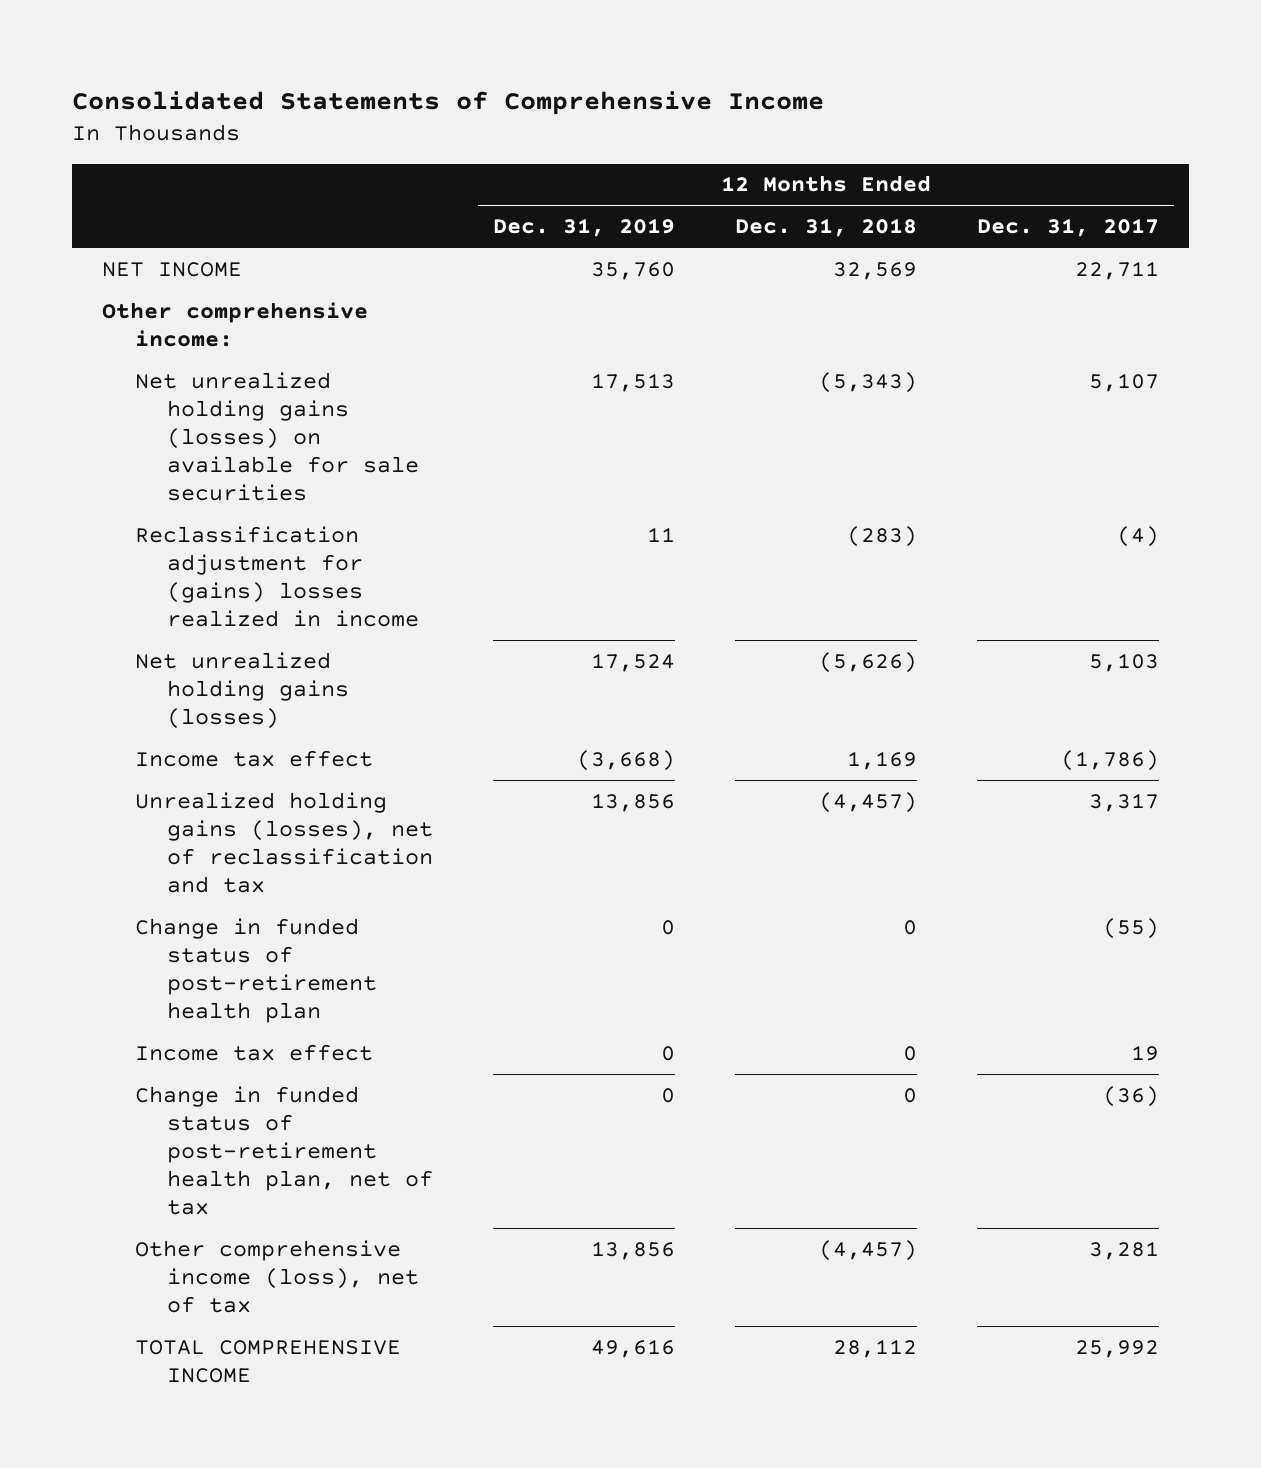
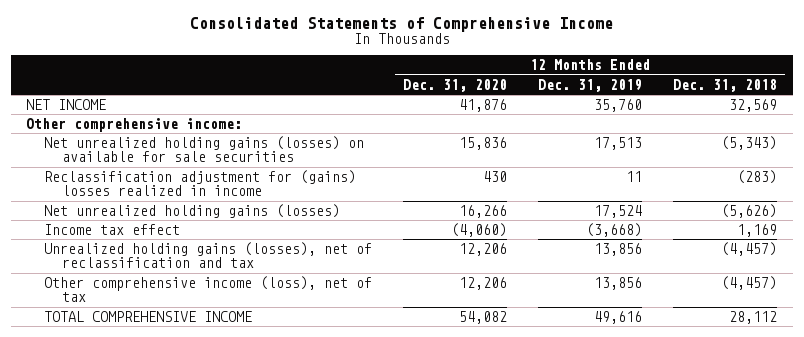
[976,218,1159,238] Dec. 31, 2017 -> none
none -> [403,78,508,92] Dec. 31, 2020
[134,917,378,1023] Change in funded status of post-retirement health plan -> none
[134,1043,373,1061] Income tax effect -> none
[134,1085,434,1215] Change in funded status of post-retirement health plan, net of tax -> none

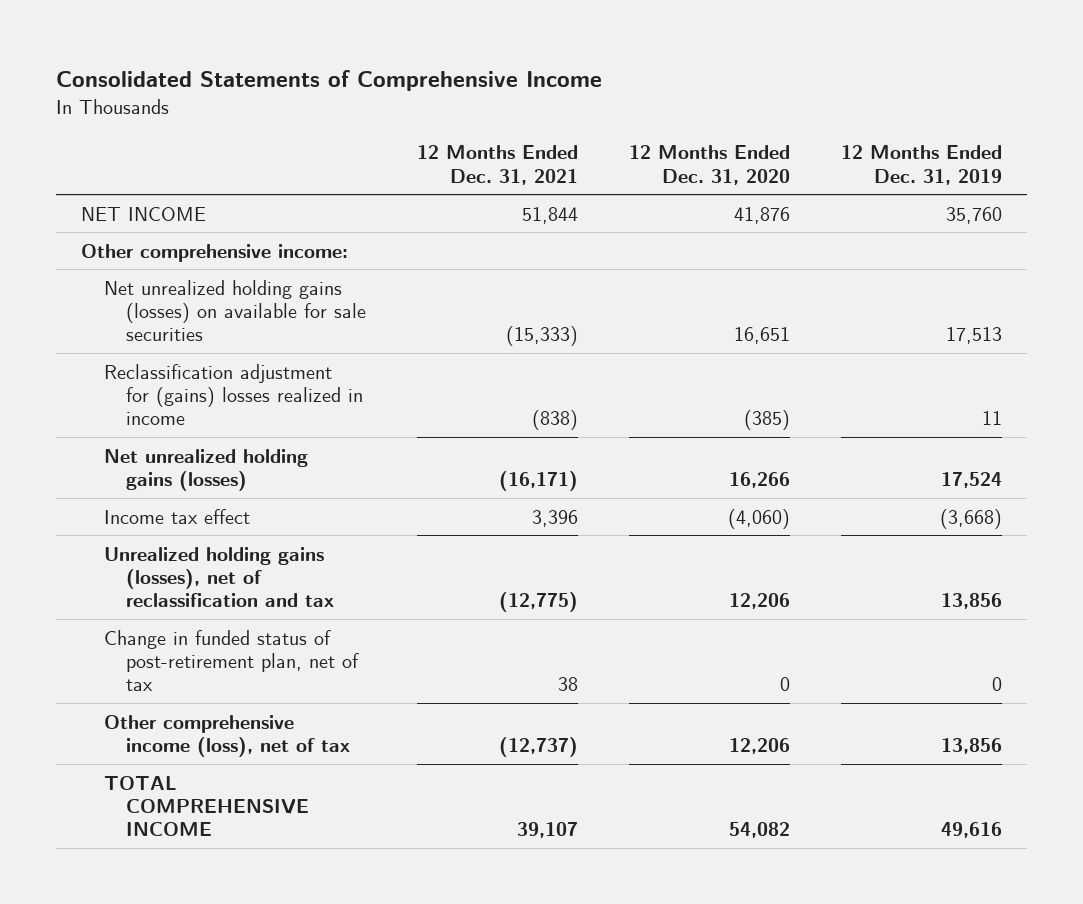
[673,78,778,92] Dec. 31, 2018 -> none
none -> [416,145,578,185] 12 Months Ended Dec. 31, 2021
[459,136,508,150] 15,836 -> [733,327,790,345] 16,651
[483,170,508,182] 430 -> [743,410,790,431] (385)
none -> [103,629,359,692] Change in funded status of post-retirement plan, net of tax

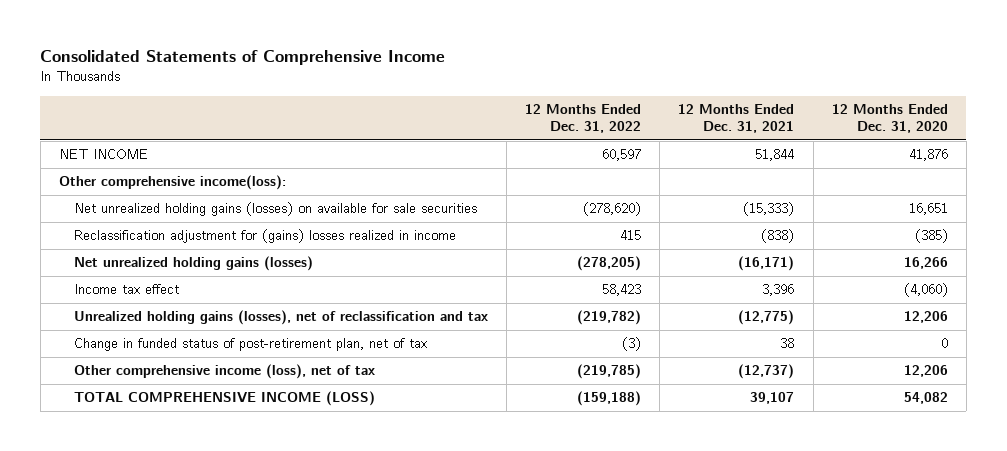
[840,145,1002,185] 12 Months Ended Dec. 31, 2019 -> none
none -> [525,103,642,133] 12 Months Ended Dec. 31, 2022
[81,243,349,262] Other comprehensive income: -> [58,175,286,191] Other comprehensive income(loss):
[103,775,309,837] TOTAL COMPREHENSIVE INCOME -> [74,391,376,407] TOTAL COMPREHENSIVE INCOME (LOSS)

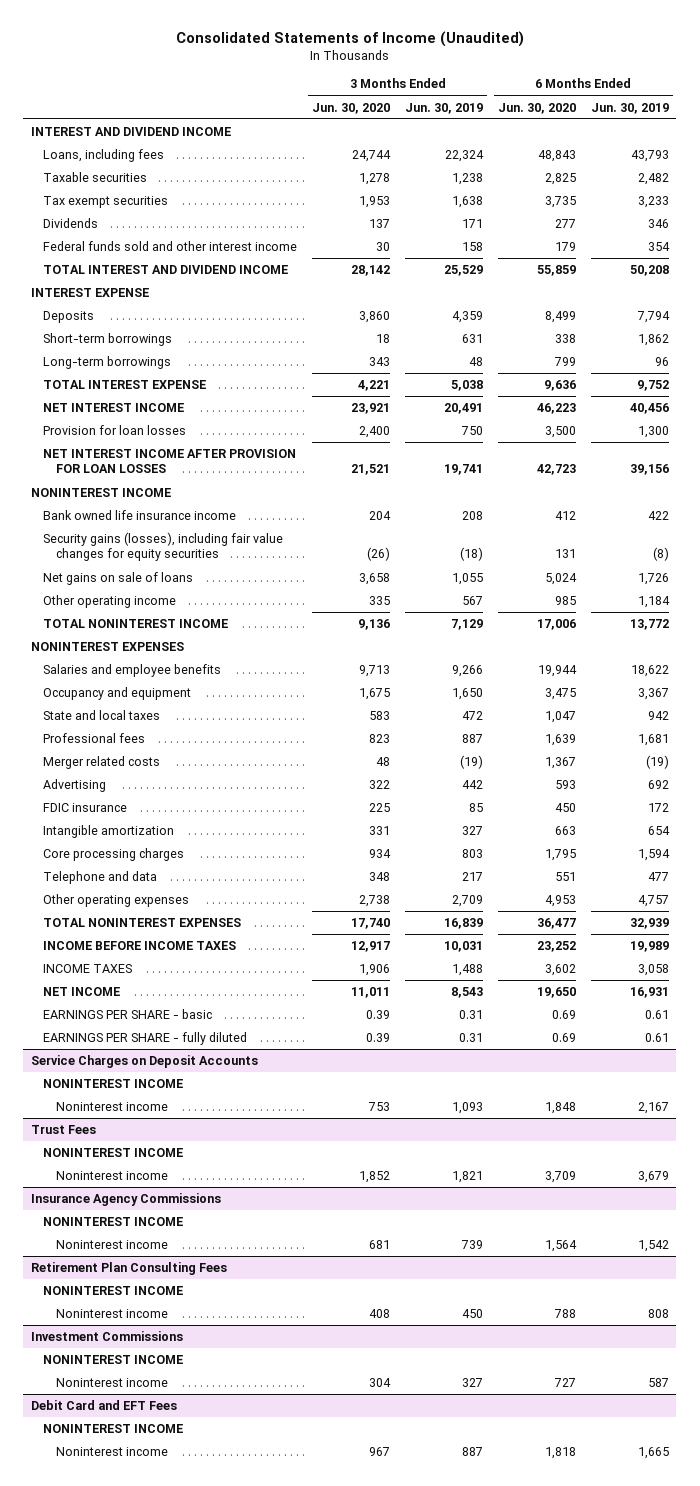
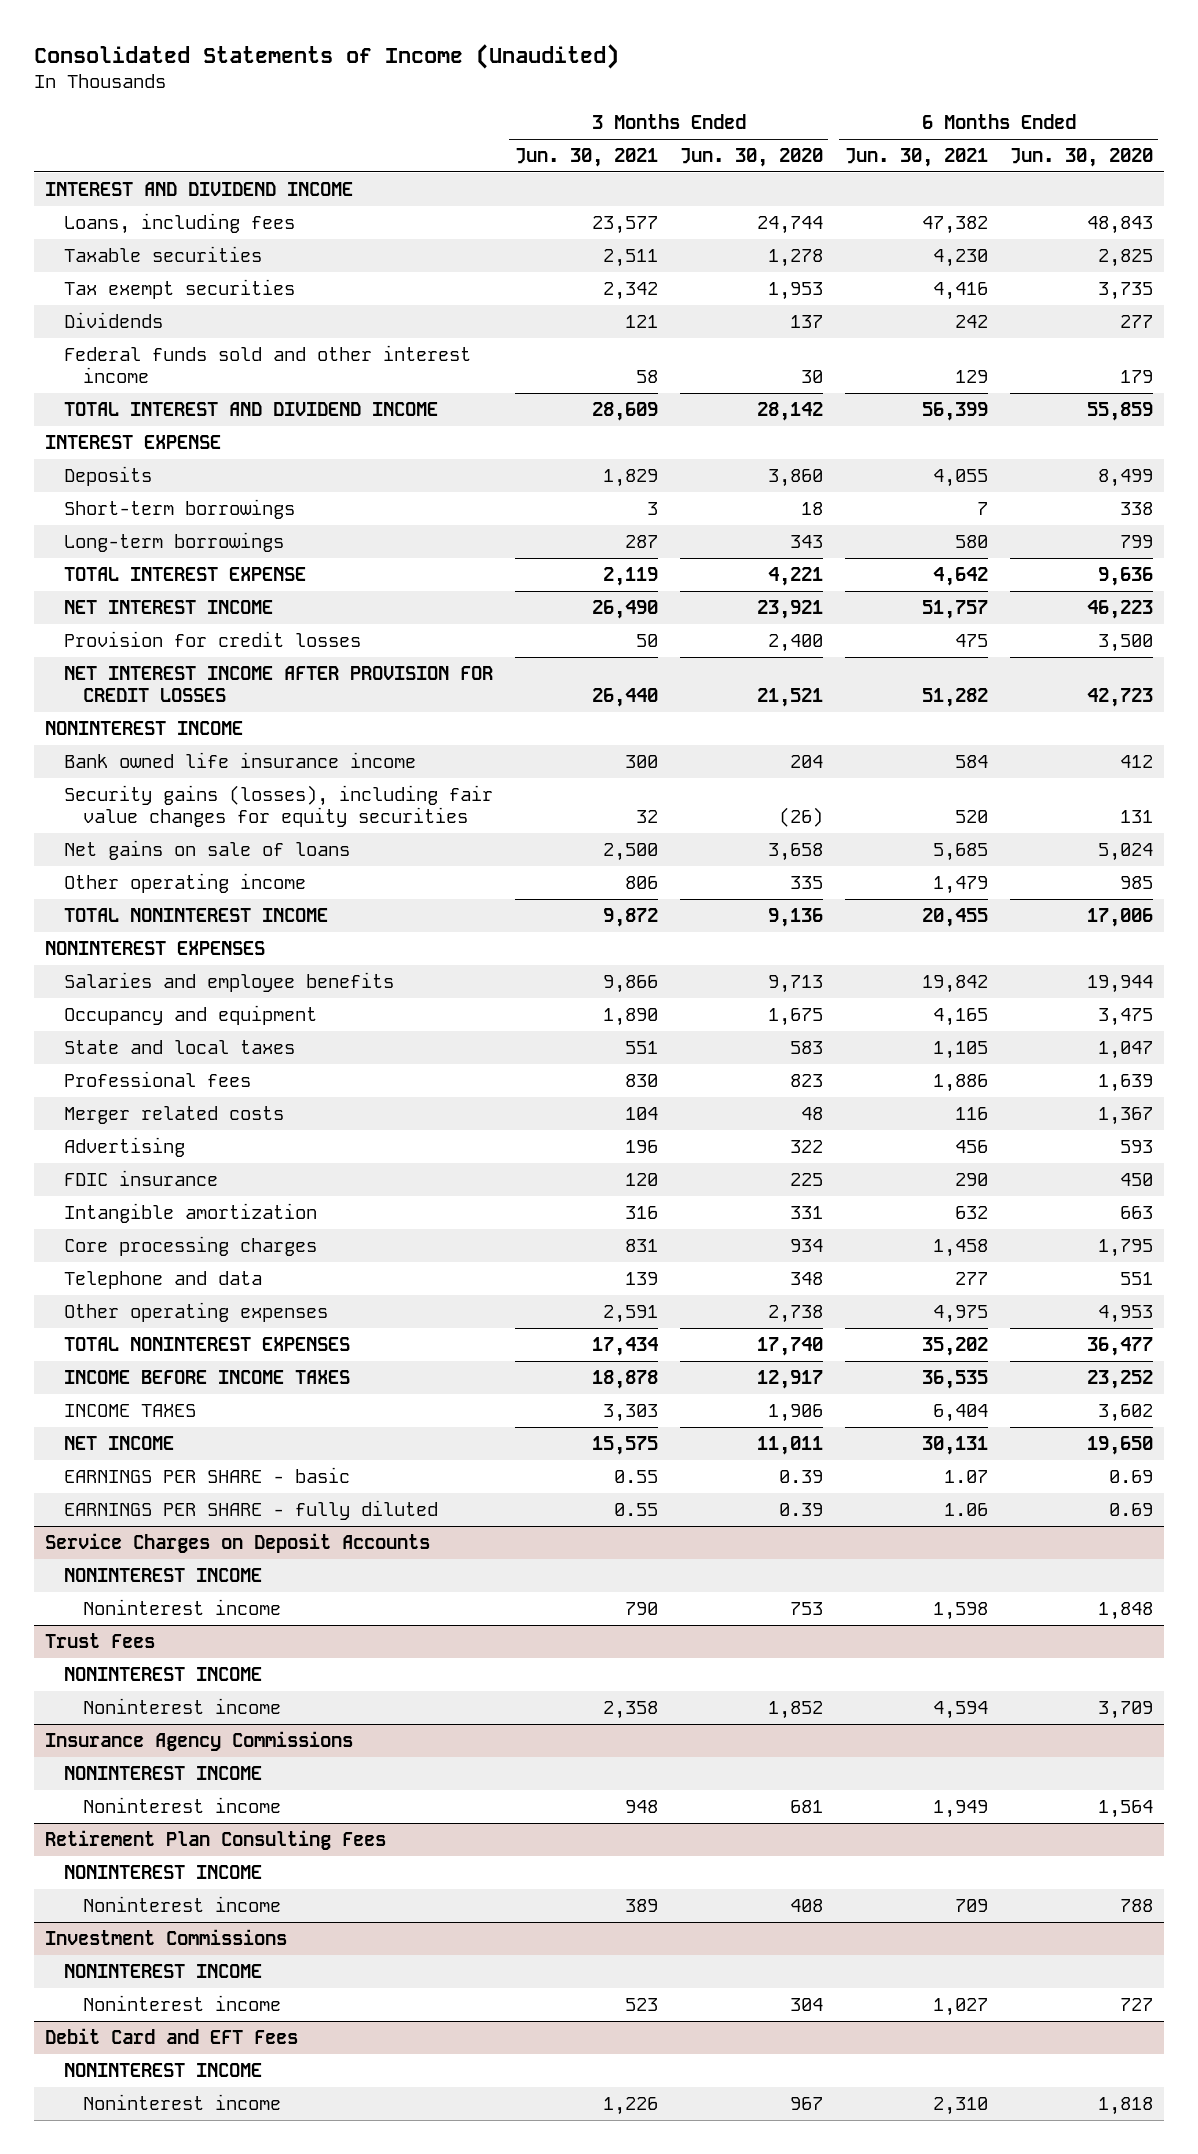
[405,102,484,114] Jun. 30, 2019 -> none
[590,102,669,114] Jun. 30, 2019 -> none
none -> [514,148,658,168] Jun. 30, 2021
none -> [844,148,988,168] Jun. 30, 2021
[43,425,187,436] Provision for loan losses -> [63,630,361,647] Provision for credit losses
[43,449,297,474] NET INTEREST INCOME AFTER PROVISION FOR LOAN LOSSES -> [63,665,493,702] NET INTEREST INCOME AFTER PROVISION FOR CREDIT LOSSES

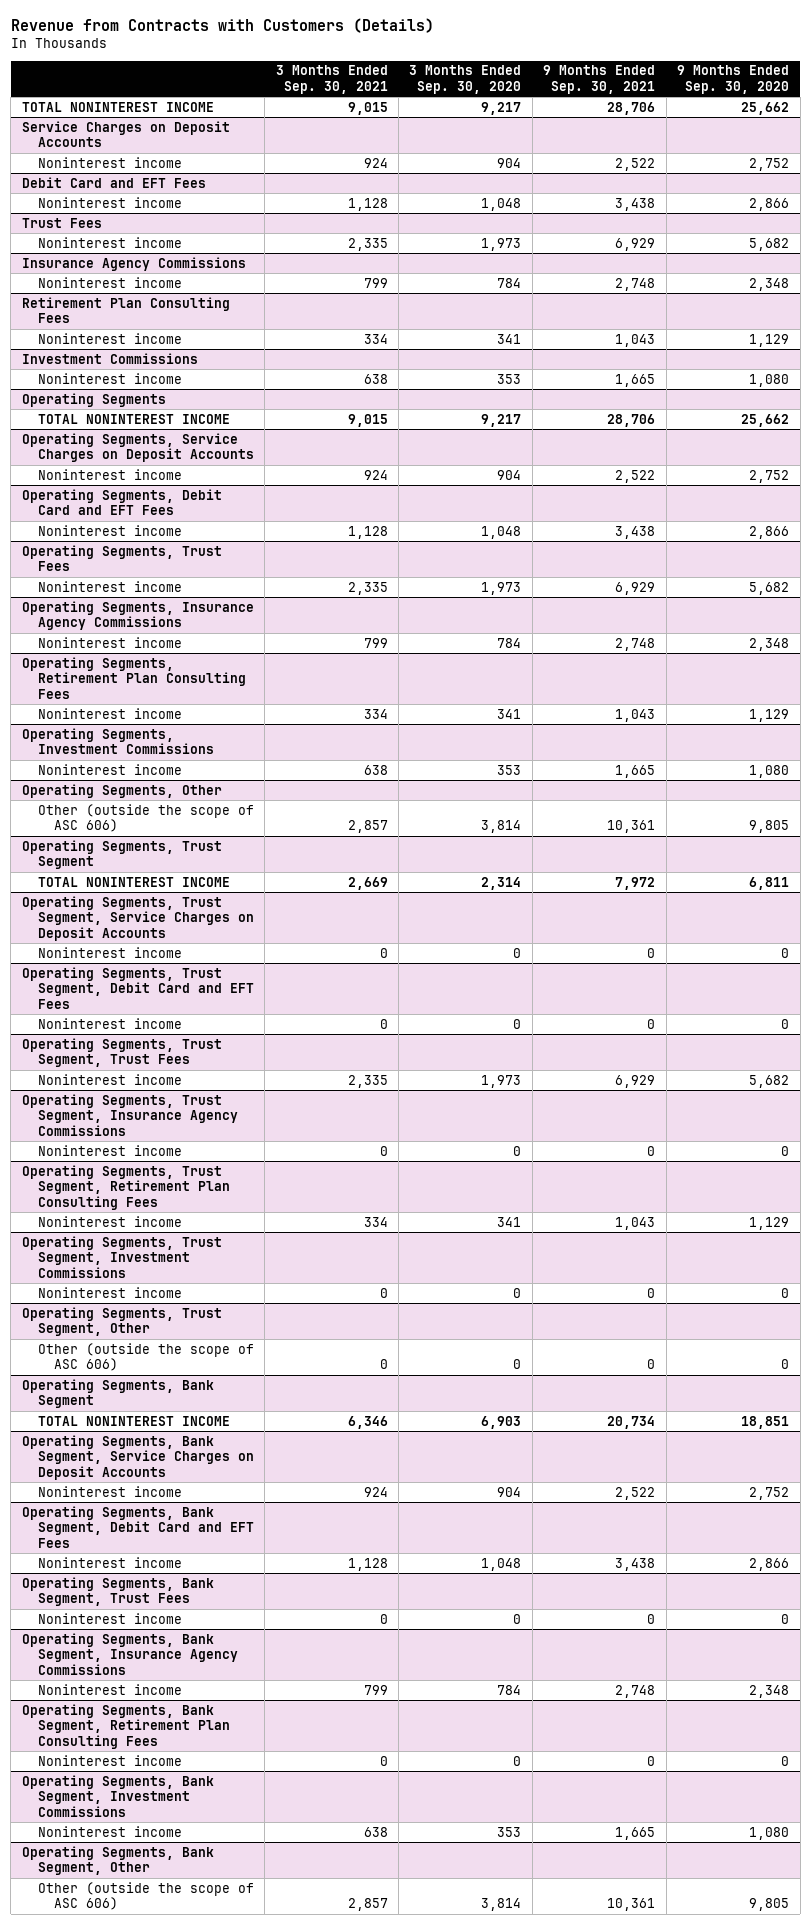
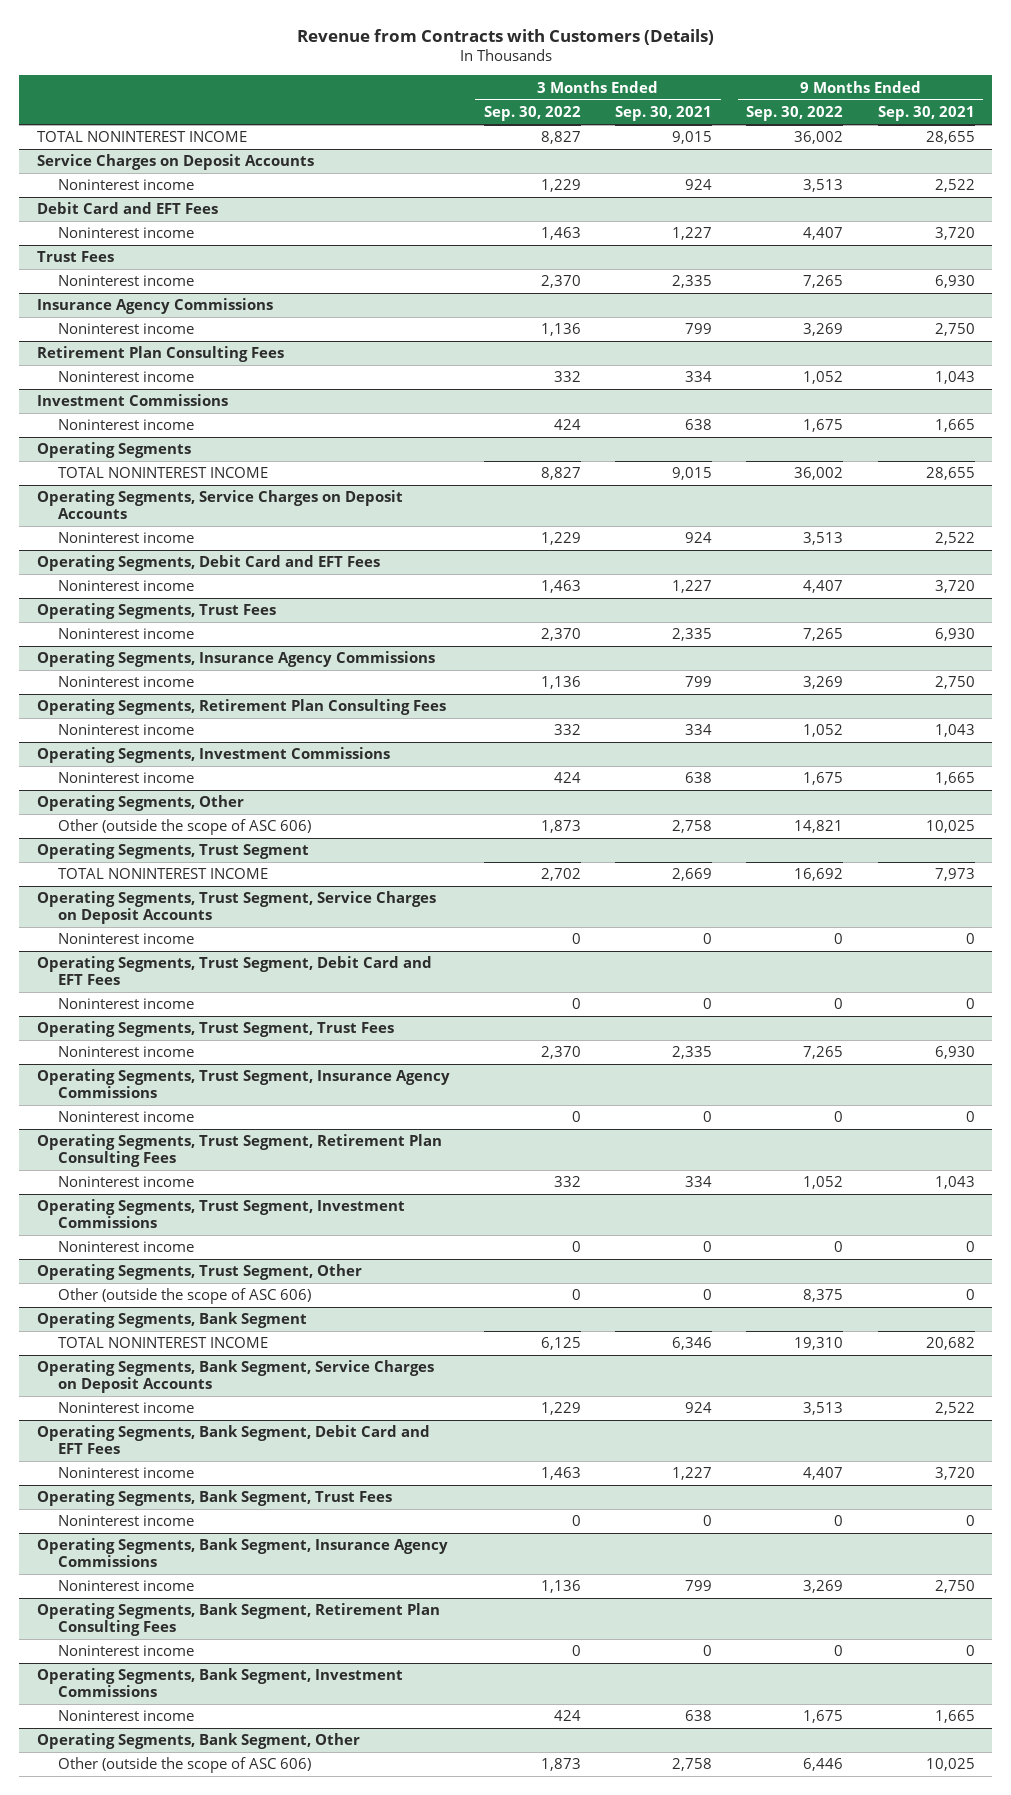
[409,65,522,95] 3 Months Ended Sep. 30, 2020 -> none
[677,65,790,95] 9 Months Ended Sep. 30, 2020 -> none
none -> [483,106,581,122] Sep. 30, 2022
none -> [746,106,844,122] Sep. 30, 2022
[607,101,656,115] 28,706 -> [925,131,975,145] 28,655
[347,197,388,211] 1,128 -> [672,227,713,241] 1,227
[615,197,656,211] 3,438 -> [934,227,975,241] 3,720
[615,237,656,251] 6,929 -> [934,275,975,289] 6,930
[615,277,656,291] 2,748 -> [934,323,975,337] 2,750
[607,413,656,427] 28,706 -> [925,467,975,481] 28,655
[347,525,388,539] 1,128 -> [672,580,713,594] 1,227
[615,525,656,539] 3,438 -> [934,580,975,594] 3,720
[615,581,656,595] 6,929 -> [934,628,975,642] 6,930
[615,637,656,651] 2,748 -> [934,676,975,690] 2,750
[347,820,388,834] 2,857 -> [672,820,713,834] 2,758
[607,820,656,834] 10,361 -> [925,820,975,834] 10,025
[615,876,656,890] 7,972 -> [934,868,975,882] 7,973
[615,1074,656,1088] 6,929 -> [934,1046,975,1060] 6,930
[607,1415,656,1429] 20,734 -> [925,1337,975,1351] 20,682
[347,1557,388,1571] 1,128 -> [672,1467,713,1481] 1,227
[615,1557,656,1571] 3,438 -> [934,1467,975,1481] 3,720
[615,1684,656,1698] 2,748 -> [934,1580,975,1594] 2,750
[347,1898,388,1912] 2,857 -> [672,1758,713,1772] 2,758
[607,1898,656,1912] 10,361 -> [925,1758,975,1772] 10,025

